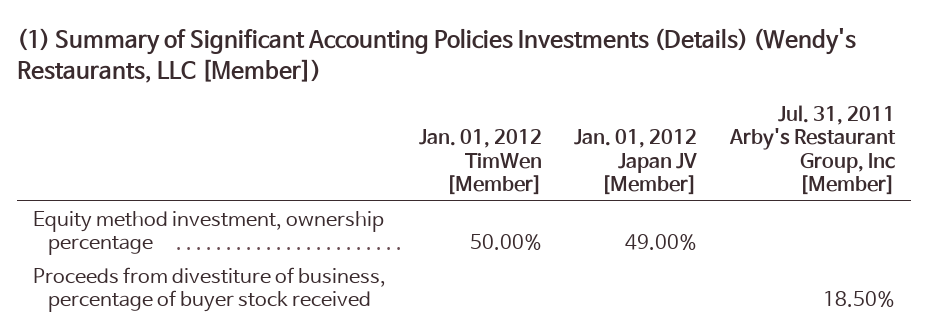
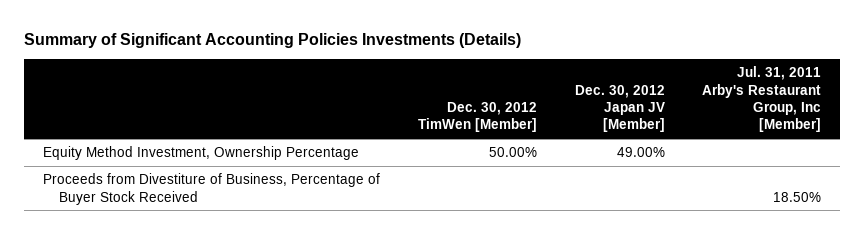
[16,28,856,83] (1) Summary of Significant Accounting Policies Investments (Details) (Wendy's Restaurants, LLC [Member]) -> [23,33,521,49] Summary of Significant Accounting Policies Investments (Details)
[418,129,542,196] Jan. 01, 2012 TimWen [Member] -> none
[574,129,698,196] Jan. 01, 2012 Japan JV [Member] -> none
none -> [417,102,537,133] Dec. 30, 2012 TimWen [Member]
none -> [574,84,665,133] Dec. 30, 2012 Japan JV [Member]
[33,210,385,256] Equity method investment, ownership percentage -> [42,146,359,161] Equity Method Investment, Ownership Percentage
[33,266,387,313] Proceeds from divestiture of business, percentage of buyer stock received -> [42,173,380,205] Proceeds from Divestiture of Business, Percentage of Buyer Stock Received

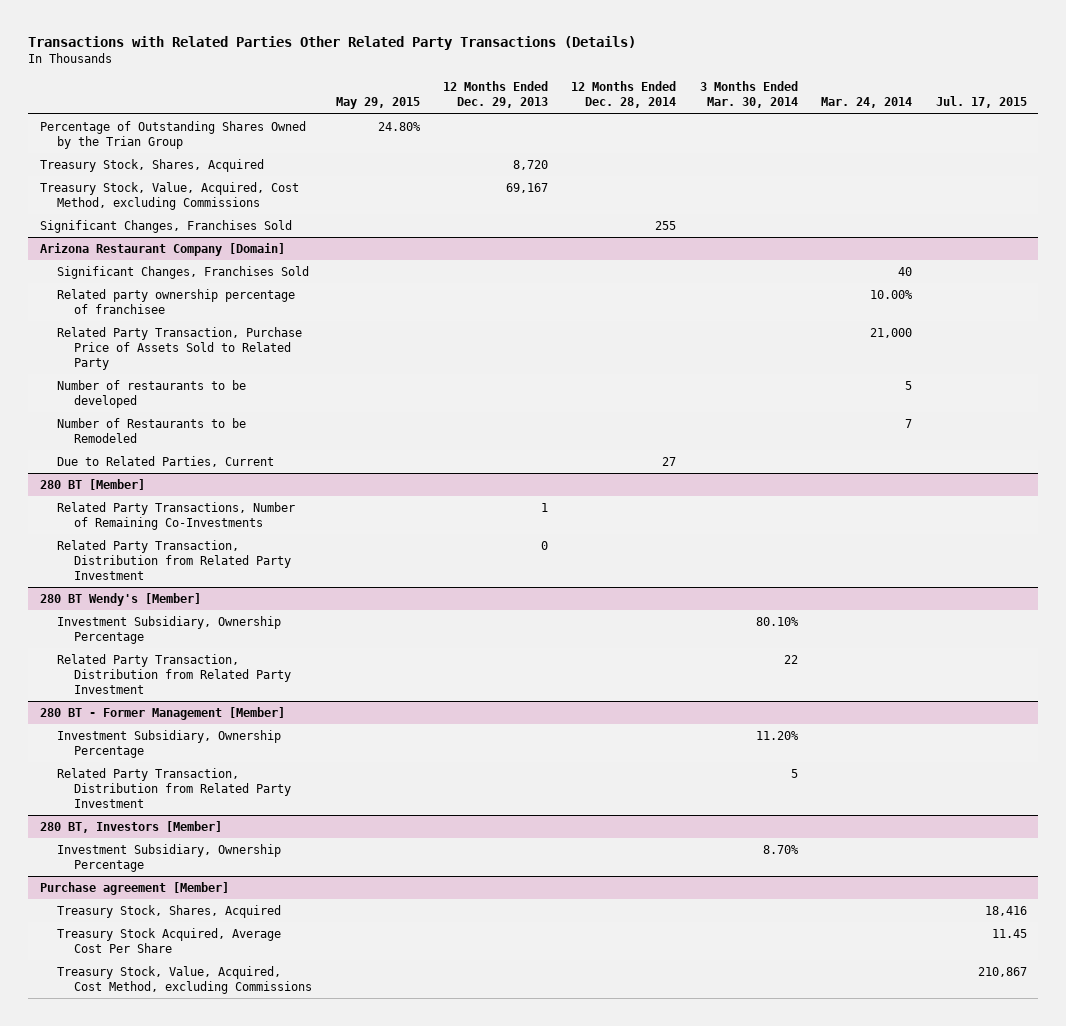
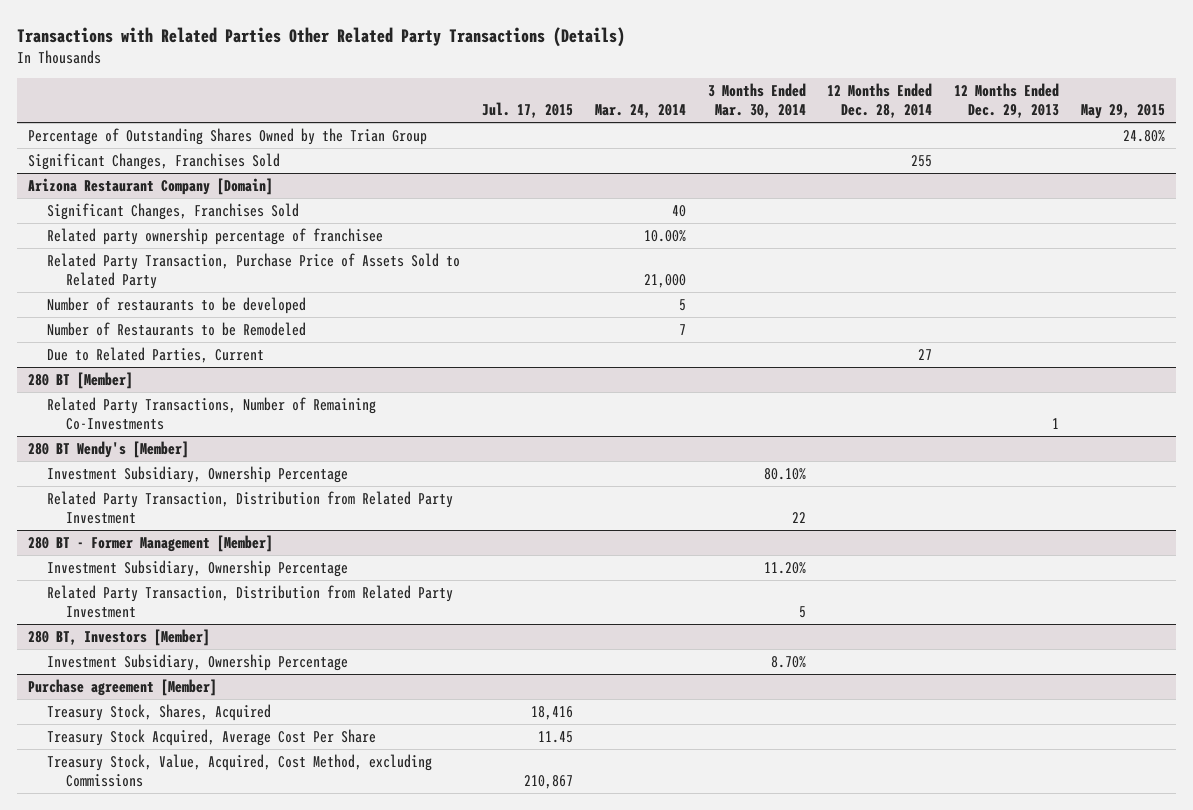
[39,159,264,173] Treasury Stock, Shares, Acquired -> none
[39,182,299,211] Treasury Stock, Value, Acquired, Cost Method, excluding Commissions -> none
[56,540,292,581] Related Party Transaction, Distribution from Related Party Investment -> none

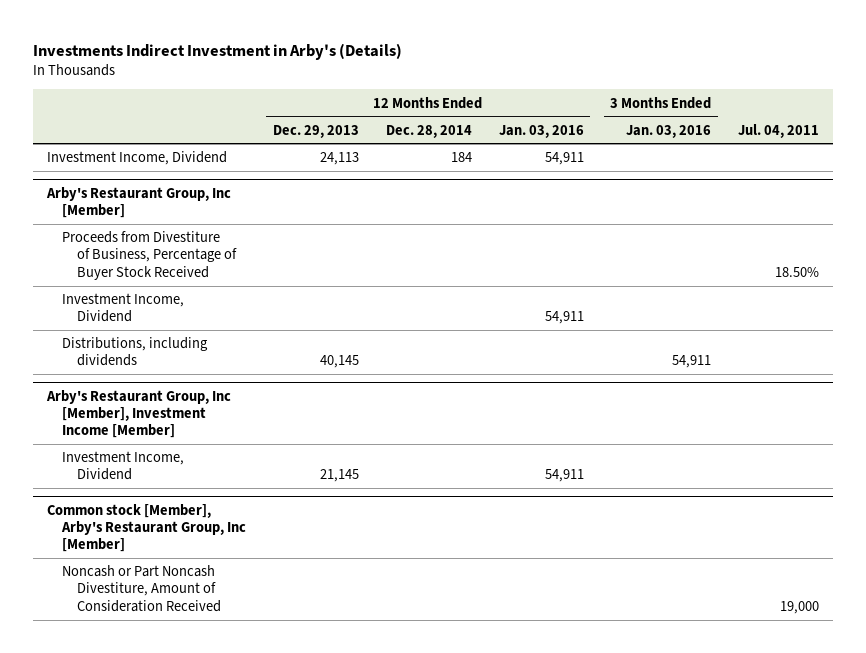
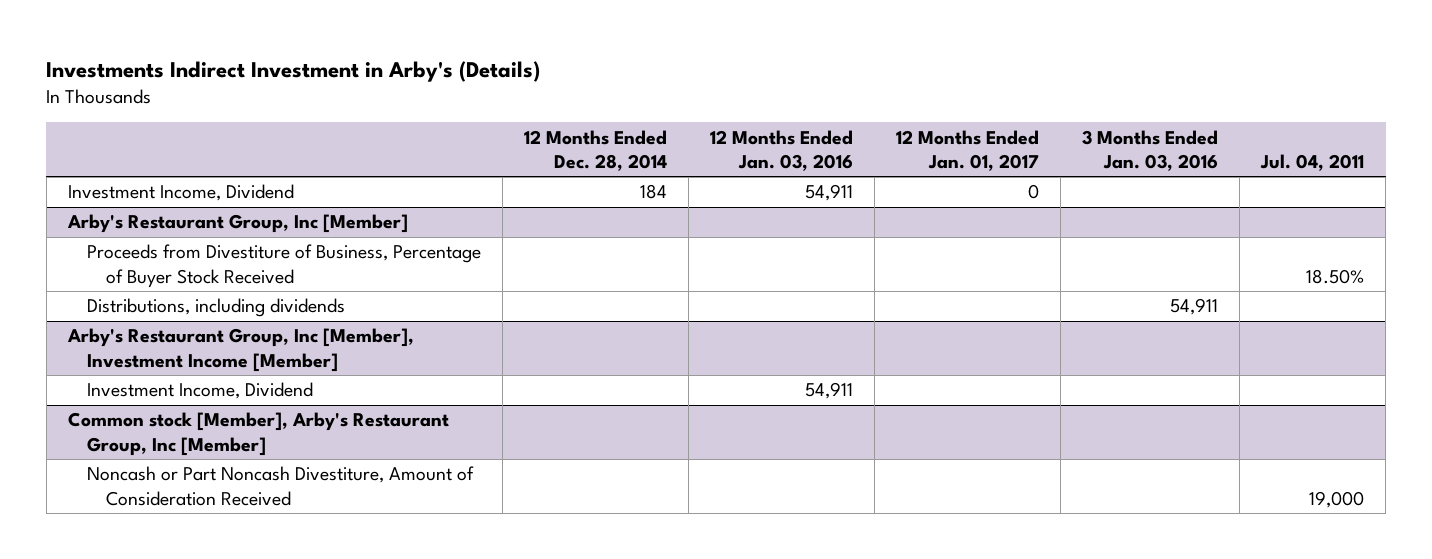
[272,124,359,138] Dec. 29, 2013 -> none
none -> [896,129,1040,171] 12 Months Ended Jan. 01, 2017
[61,293,184,323] Investment Income, Dividend -> none

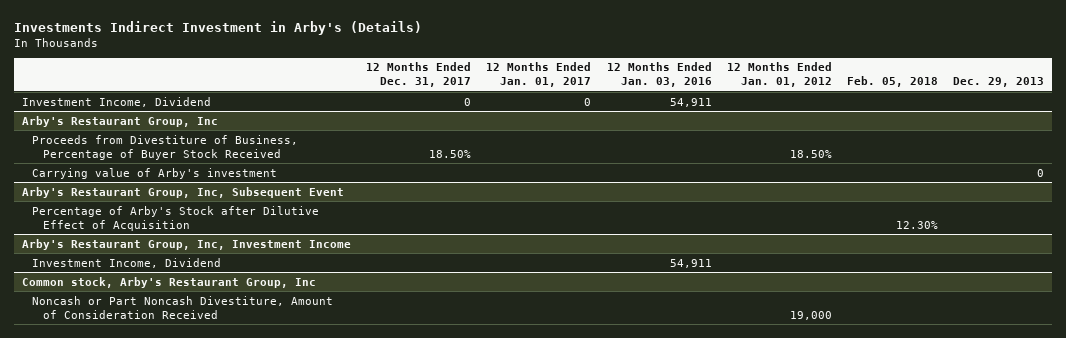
[524,129,668,171] 12 Months Ended Dec. 28, 2014 -> none
[1082,129,1219,171] 3 Months Ended Jan. 03, 2016 -> none
[1260,153,1365,171] Jul. 04, 2011 -> none
none -> [366,62,472,88] 12 Months Ended Dec. 31, 2017
none -> [726,62,832,88] 12 Months Ended Jan. 01, 2012
none -> [847,76,939,88] Feb. 05, 2018
none -> [953,77,1045,88] Dec. 29, 2013
[66,214,408,234] Arby's Restaurant Group, Inc [Member] -> [21,115,218,127] Arby's Restaurant Group, Inc
[87,298,346,318] Distributions, including dividends -> none
none -> [32,167,278,179] Carrying value of Arby's investment
none -> [21,186,344,198] Arby's Restaurant Group, Inc, Subsequent Event
none -> [32,205,320,231] Percentage of Arby's Stock after Dilutive Effect of Acquisition
[66,328,414,372] Arby's Restaurant Group, Inc [Member], Investment Income [Member] -> [21,238,351,250] Arby's Restaurant Group, Inc, Investment Income
[67,412,449,456] Common stock [Member], Arby's Restaurant Group, Inc [Member] -> [21,276,316,288] Common stock, Arby's Restaurant Group, Inc

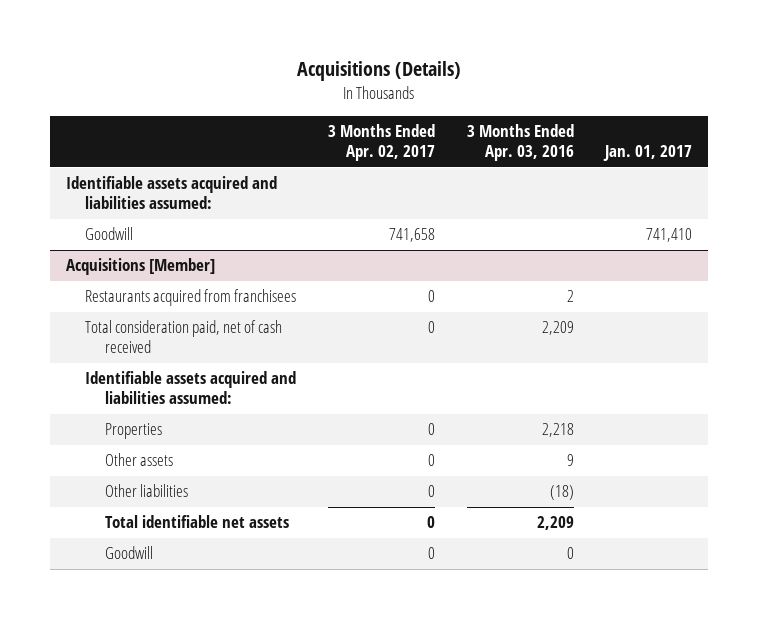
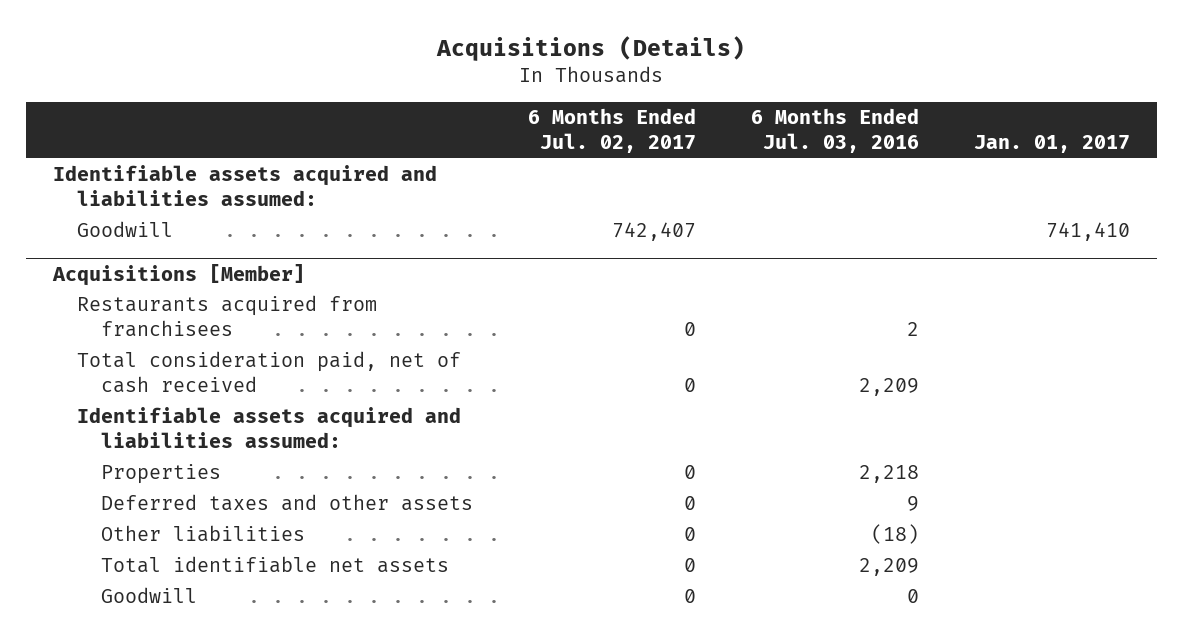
[327,124,435,162] 3 Months Ended Apr. 02, 2017 -> none
[466,124,574,162] 3 Months Ended Apr. 03, 2016 -> none
none -> [527,107,696,154] 6 Months Ended Jul. 02, 2017
none -> [750,107,919,154] 6 Months Ended Jul. 03, 2016
[104,453,173,467] Other assets -> [100,494,473,512] Deferred taxes and other assets

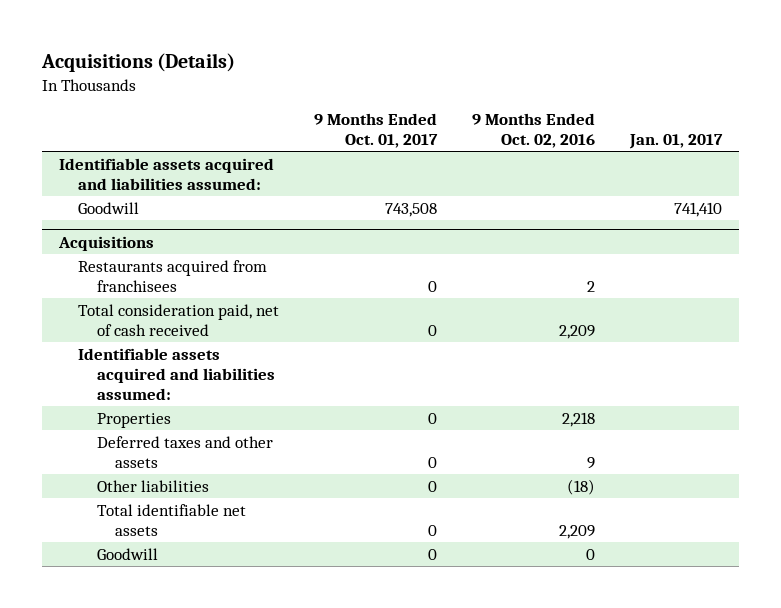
[527,107,696,154] 6 Months Ended Jul. 02, 2017 -> none
[750,107,919,154] 6 Months Ended Jul. 03, 2016 -> none
none -> [313,113,438,149] 9 Months Ended Oct. 01, 2017
none -> [471,113,595,149] 9 Months Ended Oct. 02, 2016
[52,263,306,286] Acquisitions [Member] -> [58,235,155,251] Acquisitions

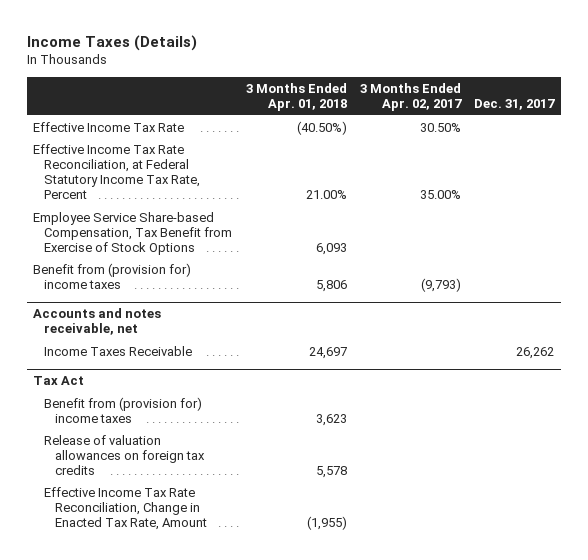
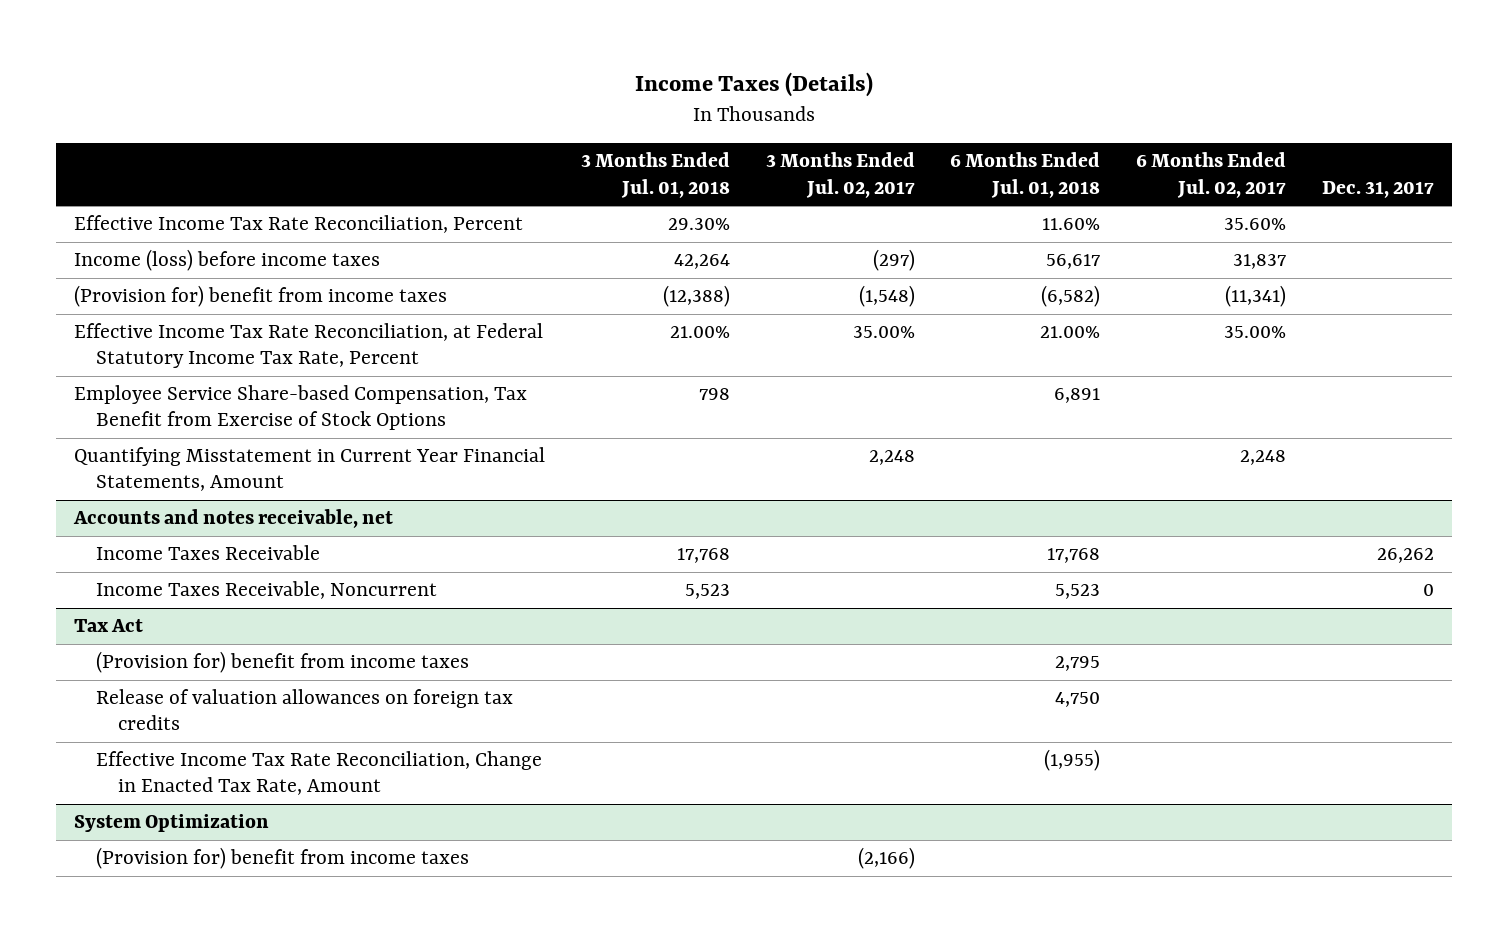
[245,83,347,112] 3 Months Ended Apr. 01, 2018 -> none
[359,83,462,112] 3 Months Ended Apr. 02, 2017 -> none
none -> [580,152,730,198] 3 Months Ended Jul. 01, 2018
none -> [765,152,915,198] 3 Months Ended Jul. 02, 2017
none -> [950,152,1101,198] 6 Months Ended Jul. 01, 2018
none -> [1136,152,1287,198] 6 Months Ended Jul. 02, 2017
[33,121,185,132] Effective Income Tax Rate -> [73,215,523,234] Effective Income Tax Rate Reconciliation, Percent
none -> [73,249,380,272] Income (loss) before income taxes
none -> [73,285,447,308] (Provision for) benefit from income taxes
[33,262,192,289] Benefit from (provision for) income taxes -> none
none -> [73,447,545,492] Quantifying Misstatement in Current Year Financial Statements, Amount
none -> [96,581,438,600] Income Taxes Receivable, Noncurrent
[44,396,203,423] Benefit from (provision for) income taxes -> [96,651,470,674] (Provision for) benefit from income taxes
none -> [73,814,269,833] System Optimization
none -> [96,847,470,870] (Provision for) benefit from income taxes

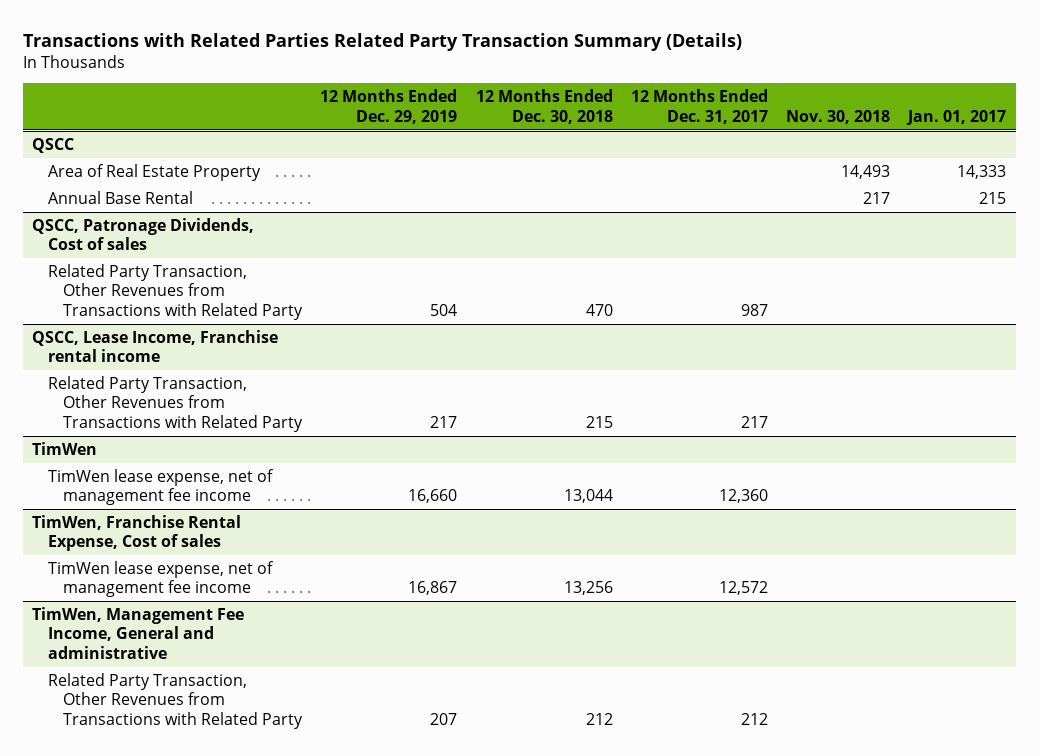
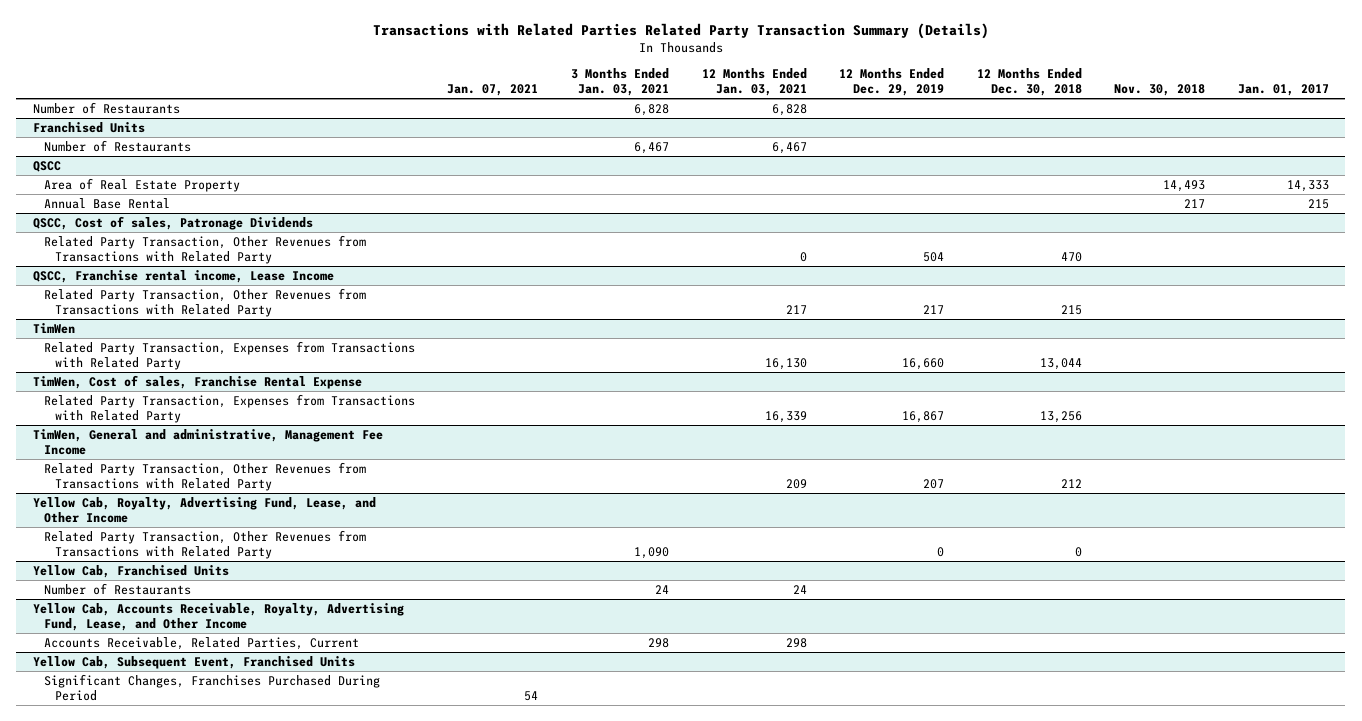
[630,89,768,124] 12 Months Ended Dec. 31, 2017 -> none
none -> [447,83,539,96] Jan. 07, 2021
none -> [571,68,670,96] 3 Months Ended Jan. 03, 2021
none -> [701,68,807,96] 12 Months Ended Jan. 03, 2021
none -> [32,101,180,114] Number of Restaurants
none -> [32,121,145,133] Franchised Units
none -> [43,139,191,152] Number of Restaurants
[32,218,255,251] QSCC, Patronage Dividends, Cost of sales -> [32,215,313,230] QSCC, Cost of sales, Patronage Dividends
[32,330,279,363] QSCC, Lease Income, Franchise rental income -> [32,269,334,283] QSCC, Franchise rental income, Lease Income
[47,469,274,506] TimWen lease expense, net of management fee income -> [43,340,415,370] Related Party Transaction, Expenses from Transactions with Related Party
[32,515,242,552] TimWen, Franchise Rental Expense, Cost of sales -> [32,374,362,389] TimWen, Cost of sales, Franchise Rental Expense
[47,561,274,598] TimWen lease expense, net of management fee income -> [43,393,415,423] Related Party Transaction, Expenses from Transactions with Related Party
[32,607,245,659] TimWen, Management Fee Income, General and administrative -> [32,428,383,455] TimWen, General and administrative, Management Fee Income
none -> [32,496,376,523] Yellow Cab, Royalty, Advertising Fund, Lease, and Other Income
none -> [43,529,366,559] Related Party Transaction, Other Revenues from Transactions with Related Party
none -> [32,564,229,578] Yellow Cab, Franchised Units
none -> [43,582,191,595] Number of Restaurants
none -> [32,602,404,631] Yellow Cab, Accounts Receivable, Royalty, Advertising Fund, Lease, and Other Income
none -> [43,636,359,650] Accounts Receivable, Related Parties, Current
none -> [32,655,355,669] Yellow Cab, Subsequent Event, Franchised Units
none -> [43,673,380,701] Significant Changes, Franchises Purchased During Period

